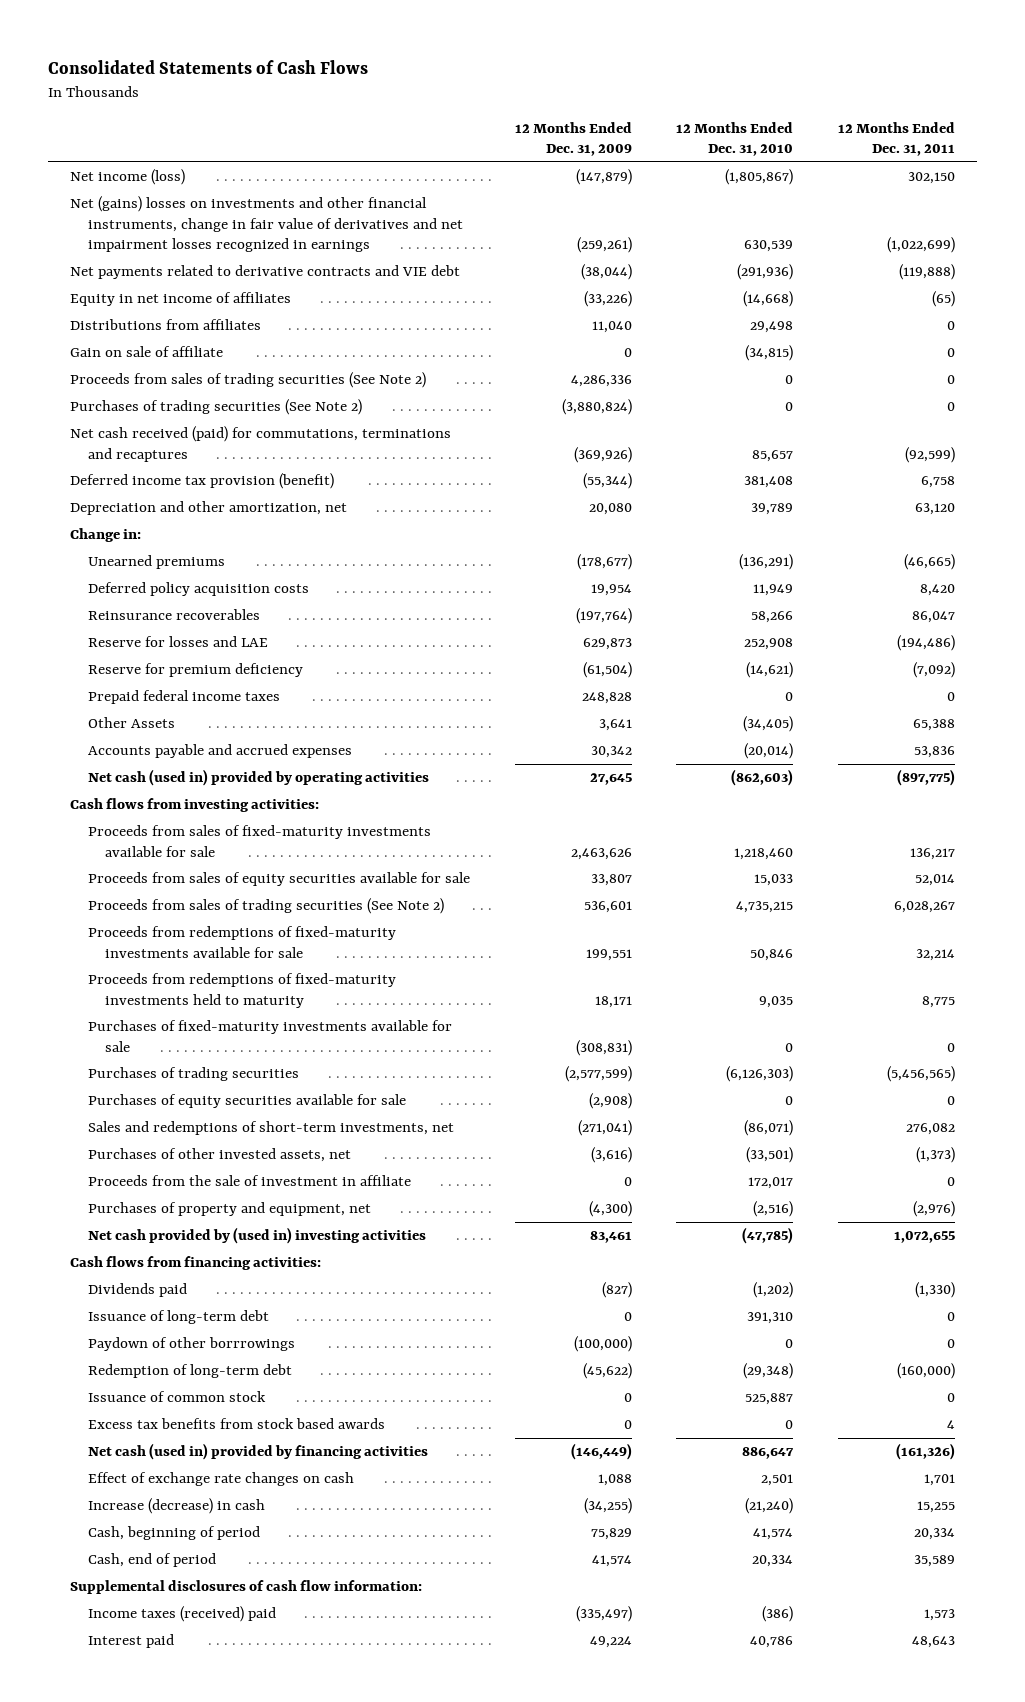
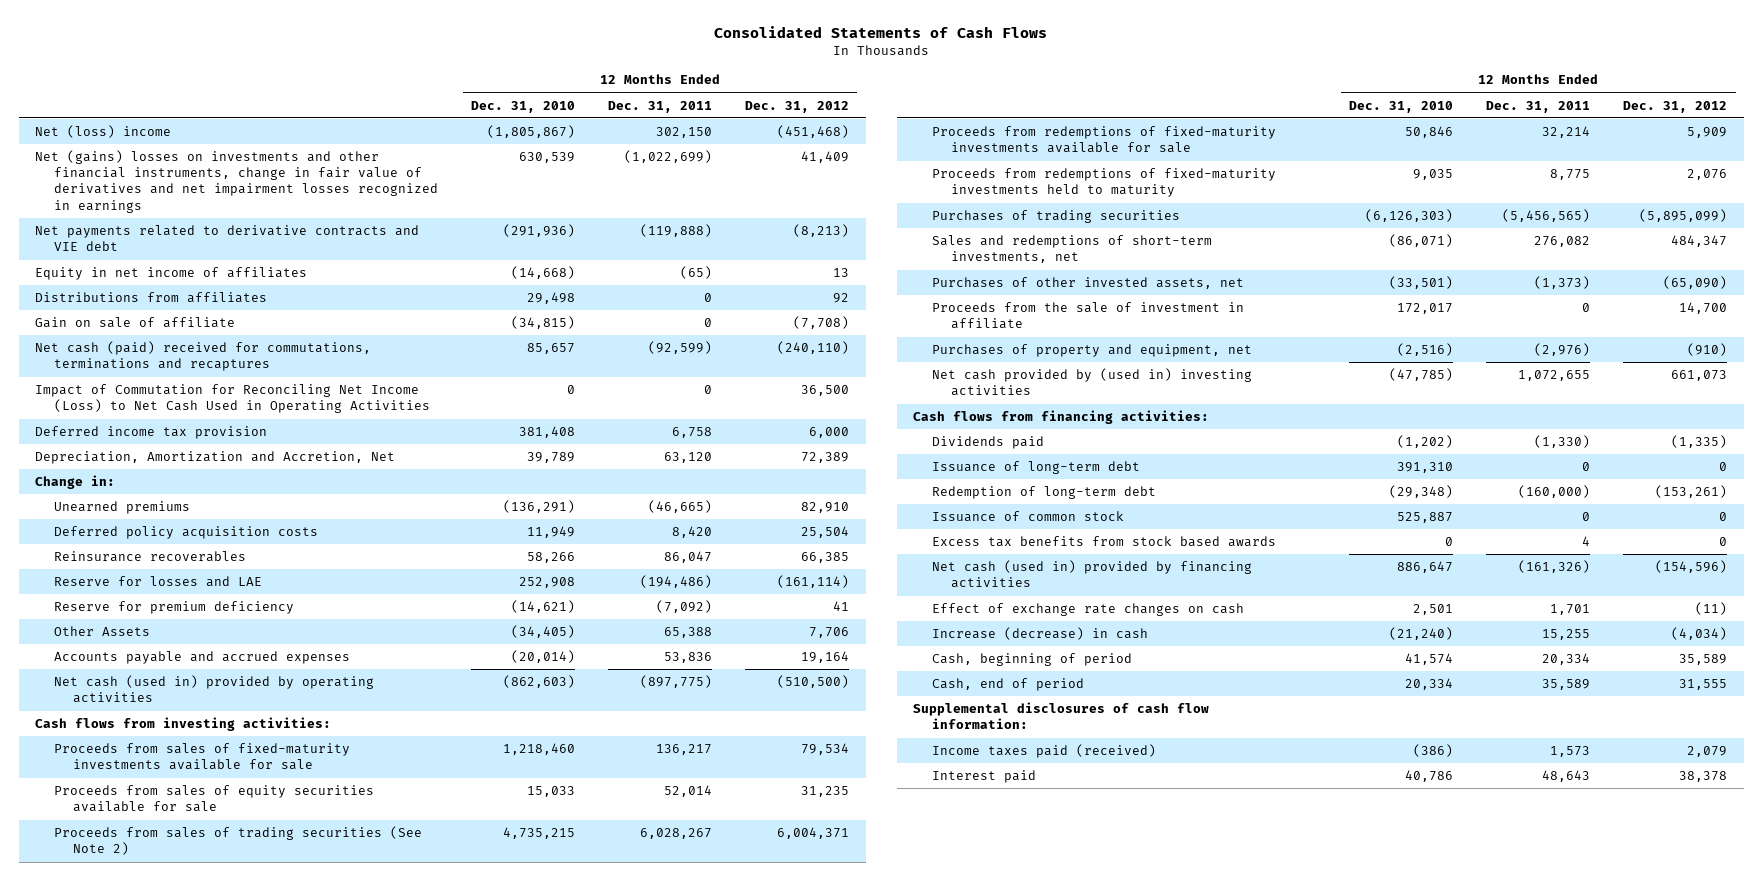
[514,121,632,156] 12 Months Ended Dec. 31, 2009 -> none
none -> [745,100,850,113] Dec. 31, 2012
[70,169,186,186] Net income (loss) -> [35,125,172,139] Net (loss) income
[70,372,427,389] Proceeds from sales of trading securities (See Note 2) -> none
[70,399,363,416] Purchases of trading securities (See Note 2) -> none
[70,426,452,462] Net cash received (paid) for commutations, terminations and recaptures -> [35,341,372,372] Net cash (paid) received for commutations, terminations and recaptures
none -> [35,384,430,414] Impact of Commutation for Reconciling Net Income (Loss) to Net Cash Used in Operating Activities
[70,473,335,490] Deferred income tax provision (benefit) -> [35,426,268,440] Deferred income tax provision
[70,501,348,516] Depreciation and other amortization, net -> [35,451,396,465] Depreciation, Amortization and Accretion, Net
[87,690,280,705] Prepaid federal income taxes -> none
[87,1020,452,1052] Purchases of fixed-maturity investments available for sale -> none
[87,1094,406,1109] Purchases of equity securities available for sale -> none
[87,1337,295,1352] Paydown of other borrrowings -> none
[87,1606,276,1623] Income taxes (received) paid -> [932,744,1157,759] Income taxes paid (received)

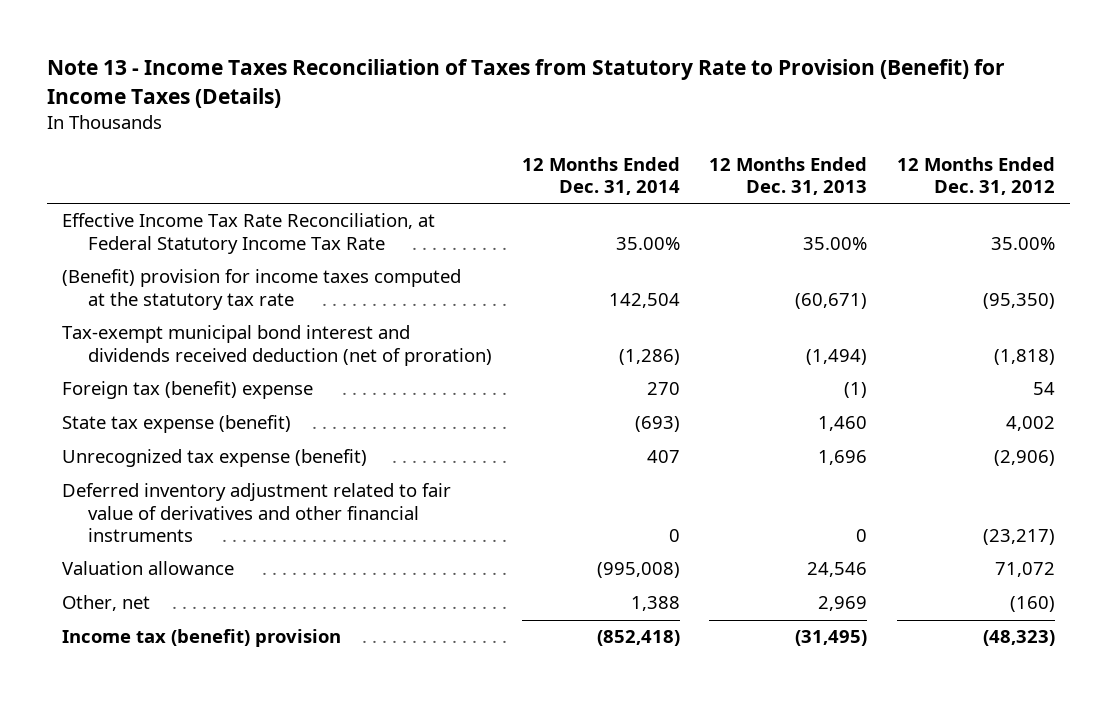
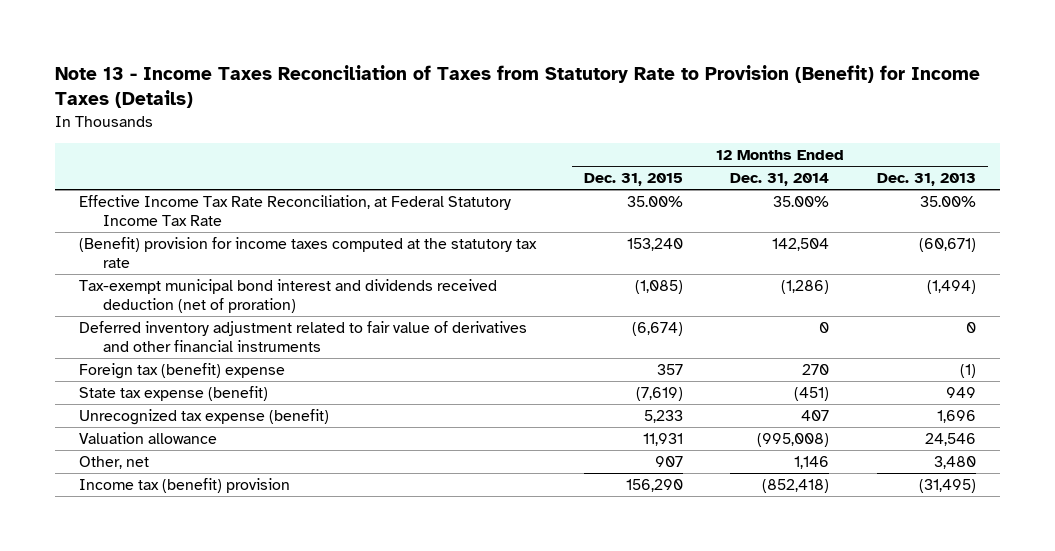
[897,156,1056,195] 12 Months Ended Dec. 31, 2012 -> none
none -> [583,173,683,187] Dec. 31, 2015
[61,483,451,542] Deferred inventory adjustment related to fair value of derivatives and other financial instruments -> [79,320,528,352] Deferred inventory adjustment related to fair value of derivatives and other financial instruments
[634,416,680,433] (693) -> [794,386,830,401] (451)
[818,416,868,432] 1,460 -> [945,386,976,398] 949
[630,596,680,612] 1,388 -> [794,455,830,469] 1,146
[818,596,868,612] 2,969 -> [933,455,976,469] 3,480

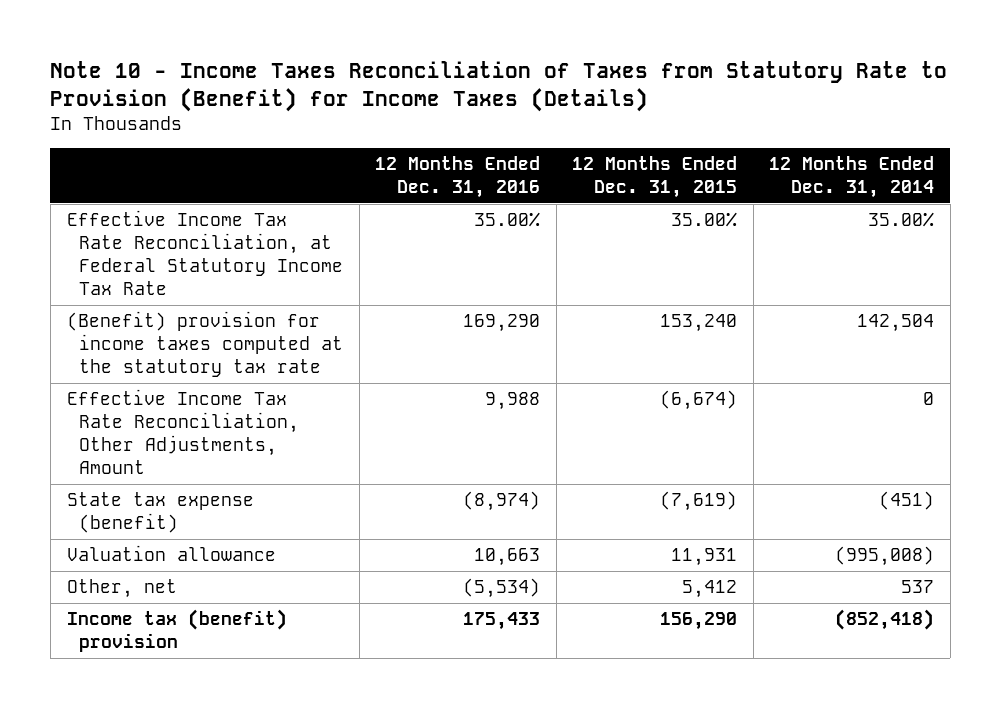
[55,65,981,109] Note 13 - Income Taxes Reconciliation of Taxes from Statutory Rate to Provision (Benefit) for Income Taxes (Details) -> [50,61,948,112] Note 10 - Income Taxes Reconciliation of Taxes from Statutory Rate to Provision (Benefit) for Income Taxes (Details)
[876,173,976,187] Dec. 31, 2013 -> none
none -> [375,155,541,198] 12 Months Ended Dec. 31, 2016
[79,278,498,313] Tax-exempt municipal bond interest and dividends received deduction (net of proration) -> none
[79,362,286,379] Foreign tax (benefit) expense -> none
[79,320,528,352] Deferred inventory adjustment related to fair value of derivatives and other financial instruments -> [66,389,300,474] Effective Income Tax Rate Reconciliation, Other Adjustments, Amount
[79,408,330,425] Unrecognized tax expense (benefit) -> none
[654,455,683,467] 907 -> [682,580,738,599] 5,412
[794,455,830,469] 1,146 -> [901,580,935,594] 537

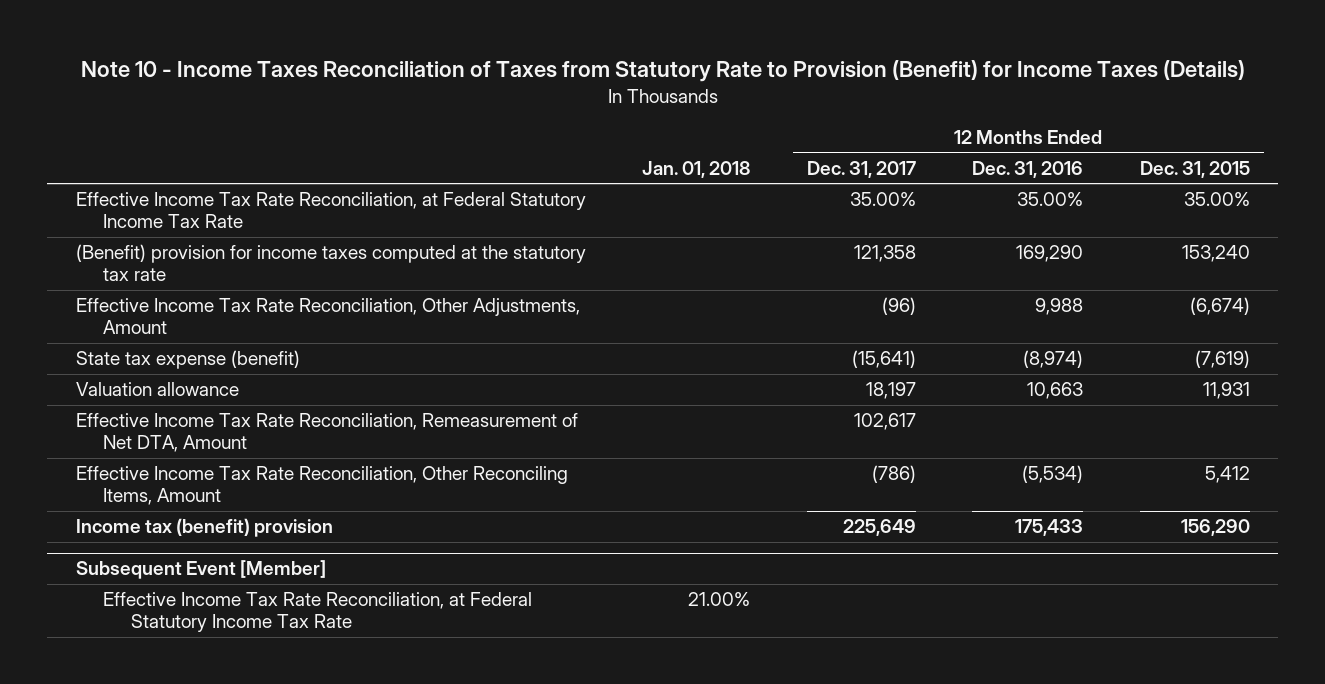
[769,155,935,198] 12 Months Ended Dec. 31, 2014 -> none
none -> [642,160,751,178] Jan. 01, 2018
none -> [806,160,916,178] Dec. 31, 2017
none -> [75,413,578,453] Effective Income Tax Rate Reconciliation, Remeasurement of Net DTA, Amount
[66,579,177,599] Other, net -> [75,466,568,506] Effective Income Tax Rate Reconciliation, Other Reconciling Items, Amount
none -> [75,560,326,580] Subsequent Event [Member]
none -> [103,592,533,633] Effective Income Tax Rate Reconciliation, at Federal Statutory Income Tax Rate

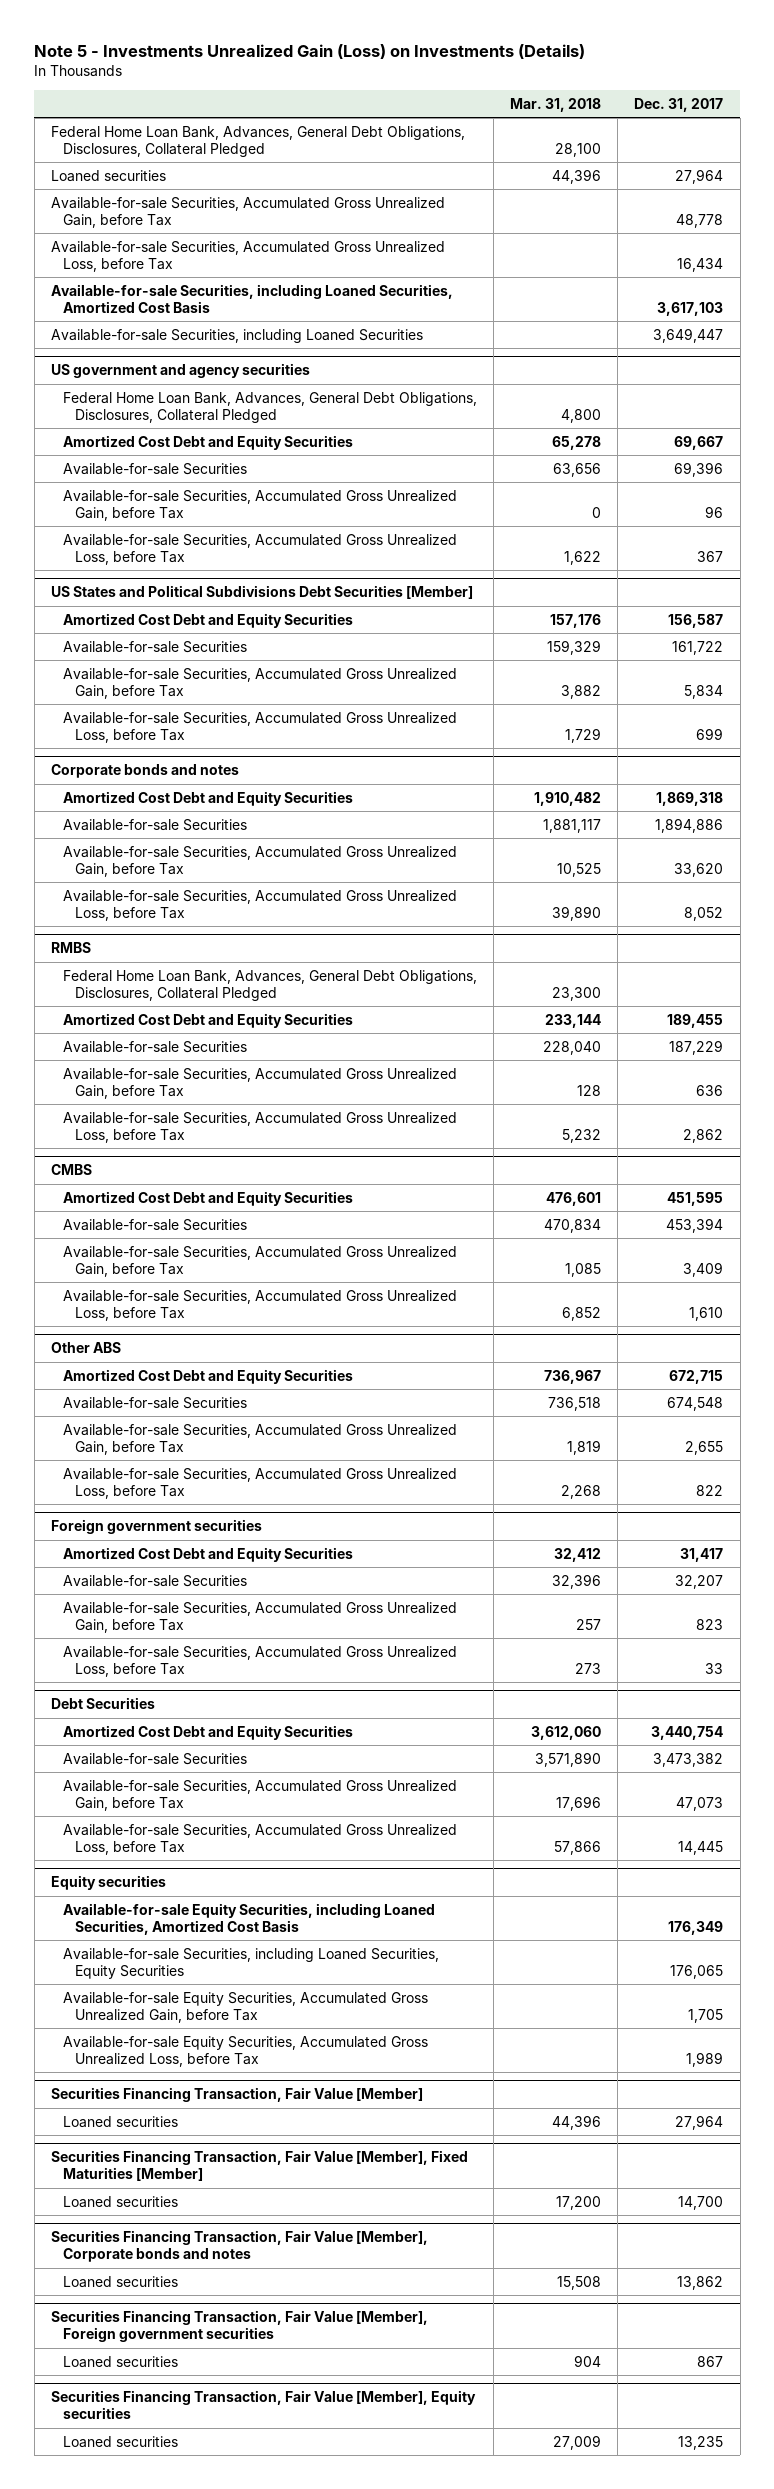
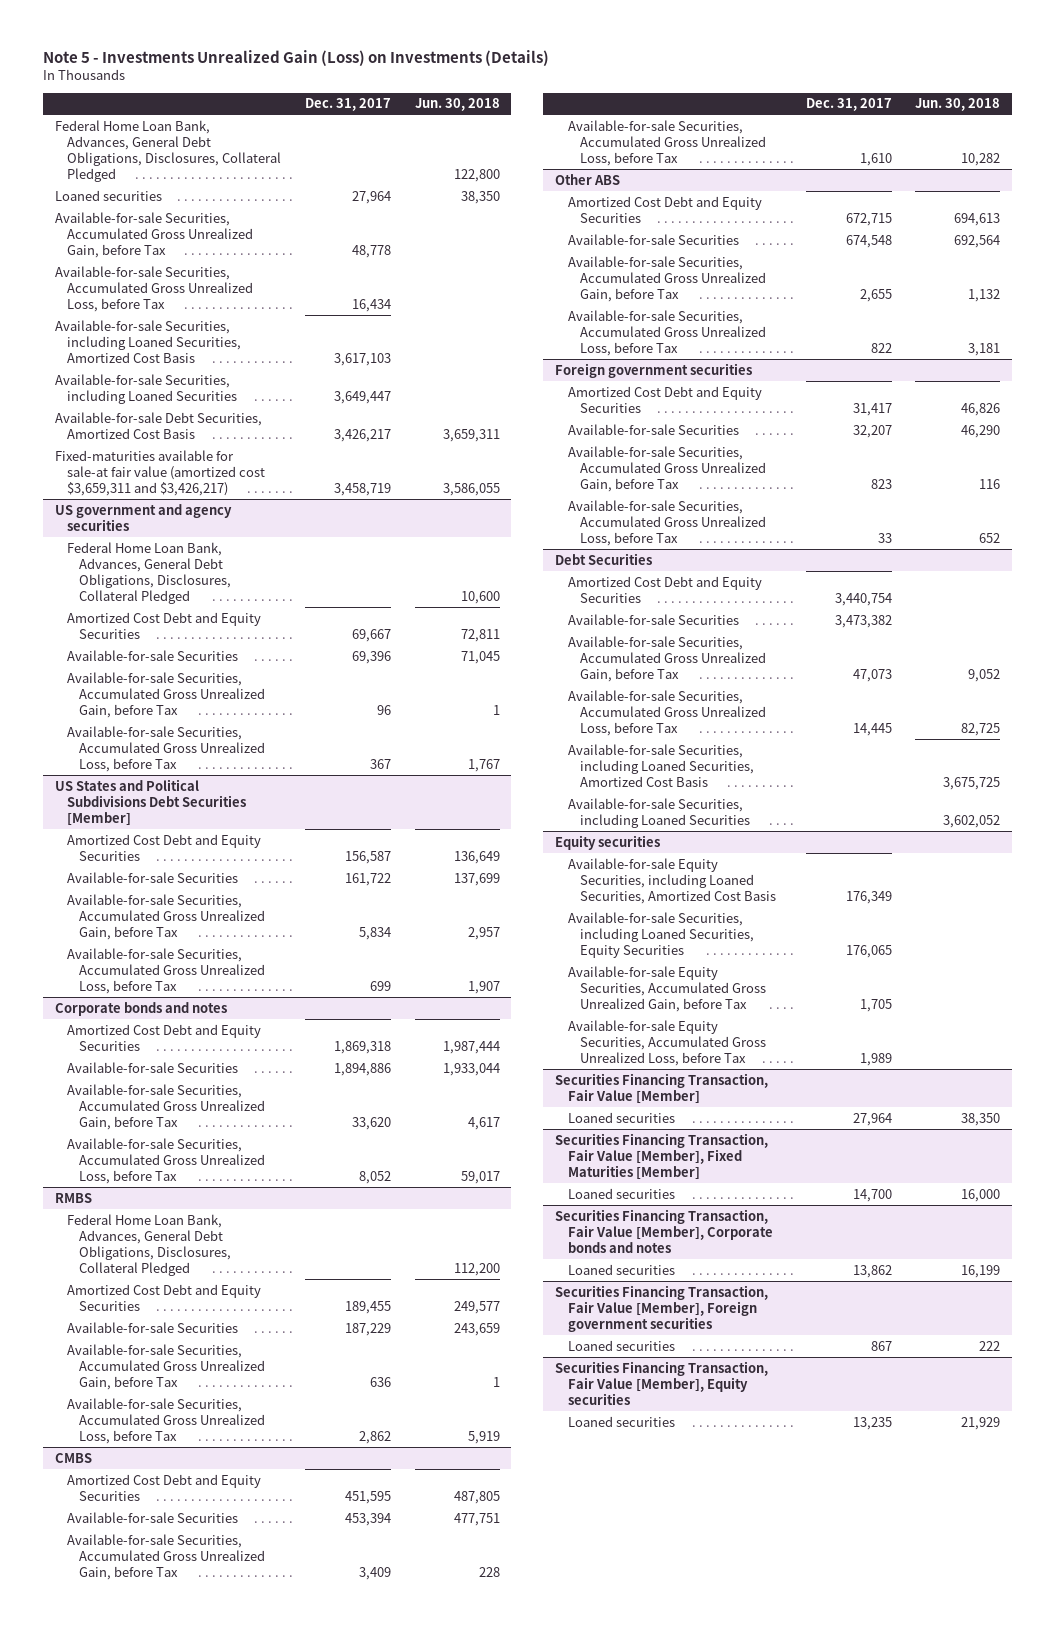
[510,97,602,112] Mar. 31, 2018 -> none
none -> [414,98,500,112] Jun. 30, 2018
none -> [54,411,262,439] Available-for-sale Debt Securities, Amortized Cost Basis
none -> [54,449,265,496] Fixed-maturities available for sale-at fair value (amortized cost $3,659,311 and $3,426,217)
none -> [567,743,755,787] Available-for-sale Securities, including Loaned Securities, Amortized Cost Basis
none -> [567,797,751,828] Available-for-sale Securities, including Loaned Securities

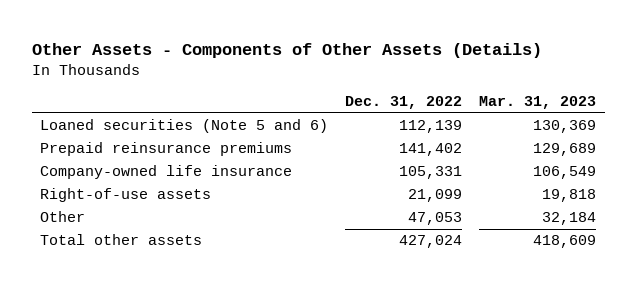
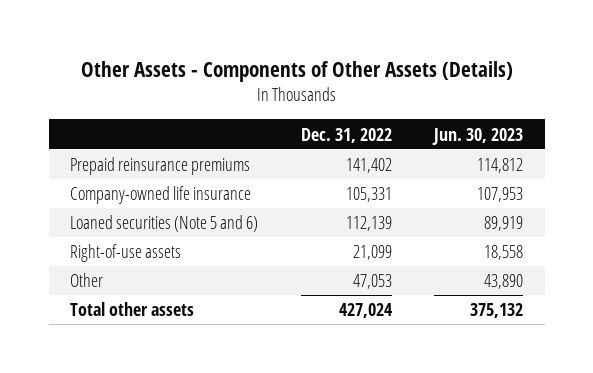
[479,96,597,110] Mar. 31, 2023 -> none
none -> [432,127,524,145] Jun. 30, 2023
[40,119,329,134] Loaned securities (Note 5 and 6) -> [69,215,258,233] Loaned securities (Note 5 and 6)

